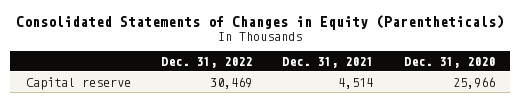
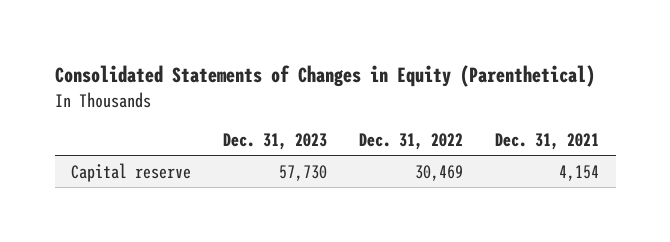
[16,14,505,30] Consolidated Statements of Changes in Equity (Parentheticals) -> [54,65,595,88] Consolidated Statements of Changes in Equity (Parenthetical)
[403,56,495,68] Dec. 31, 2020 -> none
none -> [222,133,327,151] Dec. 31, 2023
[338,77,374,89] 4,514 -> [559,164,600,181] 4,154

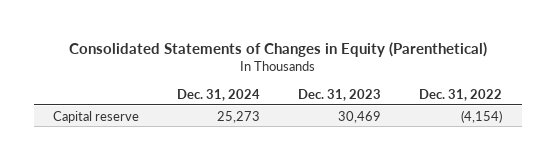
[495,133,600,151] Dec. 31, 2021 -> none
none -> [176,89,260,102] Dec. 31, 2024
[278,164,327,181] 57,730 -> [338,110,382,123] 30,469
[415,164,464,181] 30,469 -> [461,109,503,123] (4,154)

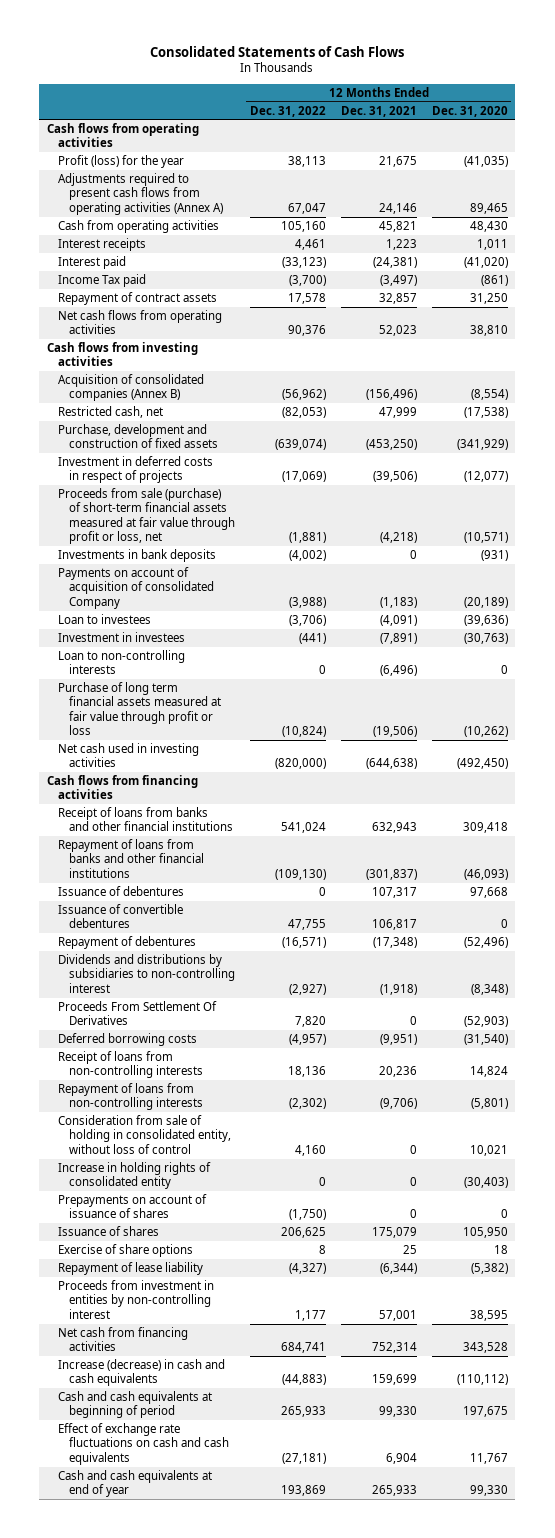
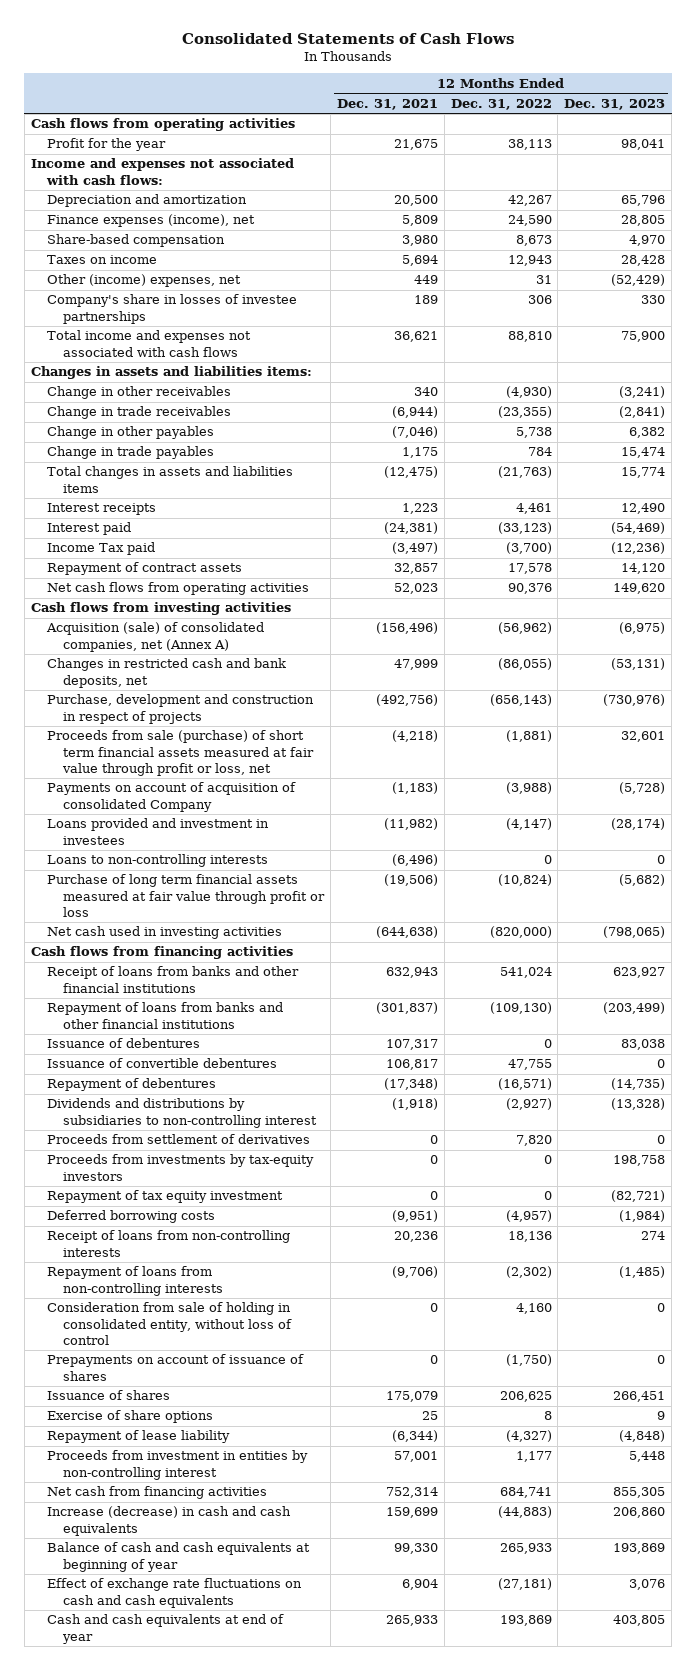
[431,105,508,117] Dec. 31, 2020 -> none
none -> [564,98,666,110] Dec. 31, 2023
[57,172,223,215] Adjustments required to present cash flows from operating activities (Annex A) -> none
[57,219,219,233] Cash from operating activities -> none
[57,154,184,168] Profit (loss) for the year -> [46,138,166,152] Profit for the year
none -> [30,158,294,185] Income and expenses not associated with cash flows:
none -> [46,194,247,208] Depreciation and amortization
none -> [46,214,255,228] Finance expenses (income), net
none -> [46,234,225,248] Share-based compensation
none -> [46,255,157,265] Taxes on income
none -> [46,274,241,288] Other (income) expenses, net
none -> [46,294,297,324] Company's share in losses of investee partnerships
none -> [46,330,251,357] Total income and expenses not associated with cash flows
none -> [30,366,312,380] Changes in assets and liabilities items:
none -> [46,386,231,400] Change in other receivables
none -> [46,406,231,420] Change in trade receivables
none -> [46,426,214,440] Change in other payables
none -> [46,446,214,460] Change in trade payables
none -> [46,466,293,493] Total changes in assets and liabilities items
[57,455,213,484] Investment in deferred costs in respect of projects -> none
[57,548,216,562] Investments in bank deposits -> none
[57,373,204,402] Acquisition of consolidated companies (Annex B) -> [45,622,264,652] Acquisition (sale) of consolidated companies, net (Annex A)
[57,405,163,418] Restricted cash, net -> [46,658,286,688] Changes in restricted cash and bank deposits, net
[281,406,326,418] (82,053) -> [497,658,552,671] (86,055)
[57,423,218,449] Purchase, development and construction of fixed assets -> [46,694,314,724] Purchase, development and construction in respect of projects
[274,439,326,451] (639,074) -> [489,694,552,707] (656,143)
[365,439,417,451] (453,250) -> [375,694,438,707] (492,756)
[57,487,235,545] Proceeds from sale (purchase) of short-term financial assets measured at fair value through profit or loss, net -> [46,730,315,776] Proceeds from sale (purchase) of short term financial assets measured at fair value through profit or loss, net
[57,631,185,642] Investment in investees -> none
[57,613,151,624] Loan to investees -> [46,818,269,845] Loans provided and investment in investees
[288,614,326,626] (3,706) -> [505,818,552,831] (4,147)
[379,614,417,626] (4,091) -> [383,818,438,831] (11,982)
[57,649,185,675] Loan to non-controlling interests -> [46,854,268,868] Loans to non-controlling interests
[57,1000,217,1026] Proceeds From Settlement Of Derivatives -> [46,1134,310,1145] Proceeds from settlement of derivatives
none -> [46,1154,314,1181] Proceeds from investments by tax-equity investors
none -> [46,1190,283,1204] Repayment of tax equity investment
[57,1161,211,1190] Increase in holding rights of consolidated entity -> none
[57,1390,212,1419] Cash and cash equivalents at beginning of period -> [46,1542,310,1572] Balance of cash and cash equivalents at beginning of year

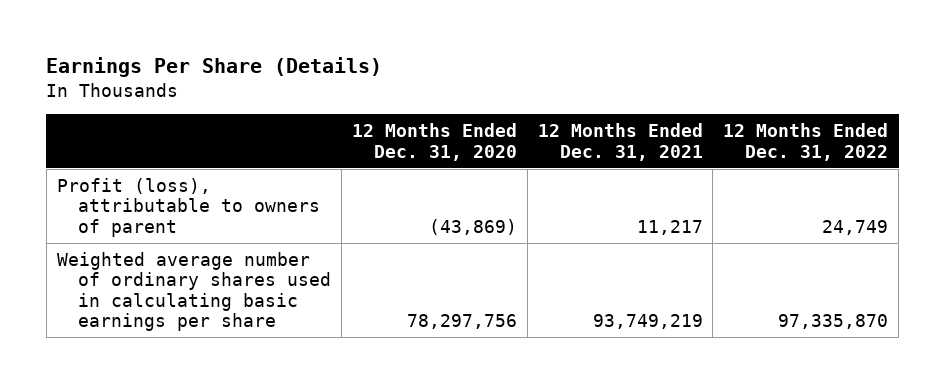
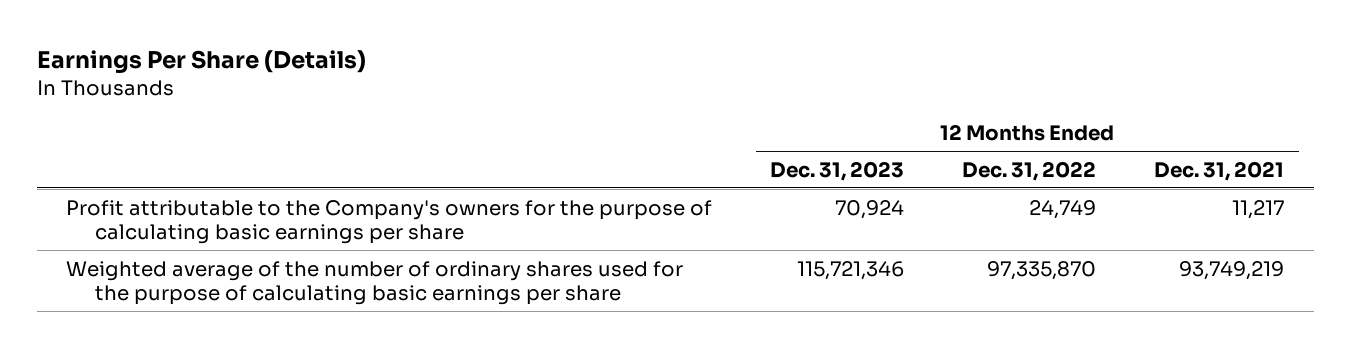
[352,123,518,161] 12 Months Ended Dec. 31, 2020 -> none
none -> [770,160,905,181] Dec. 31, 2023
[56,178,321,237] Profit (loss), attributable to owners of parent -> [66,199,713,244] Profit attributable to the Company's owners for the purpose of calculating basic earnings per share
[56,252,332,332] Weighted average number of ordinary shares used in calculating basic earnings per share -> [66,260,684,305] Weighted average of the number of ordinary shares used for the purpose of calculating basic earnings per share

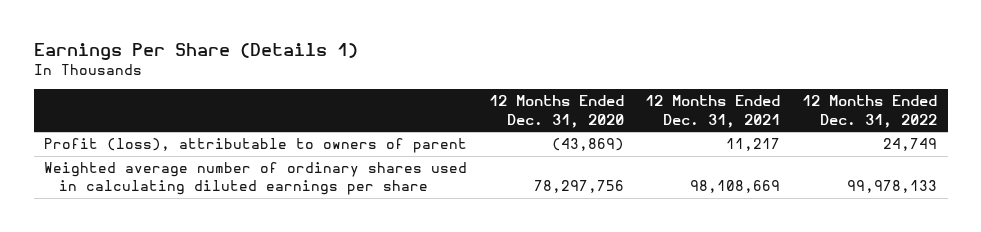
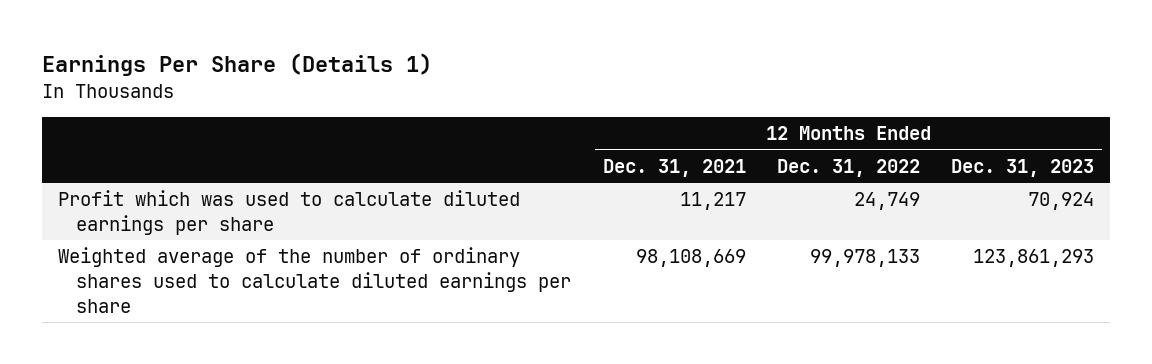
[488,95,624,128] 12 Months Ended Dec. 31, 2020 -> none
none -> [951,158,1095,177] Dec. 31, 2023
[44,138,468,154] Profit (loss), attributable to owners of parent -> [57,190,520,235] Profit which was used to calculate diluted earnings per share
[44,162,468,196] Weighted average number of ordinary shares used in calculating diluted earnings per share -> [57,247,572,313] Weighted average of the number of ordinary shares used to calculate diluted earnings per share

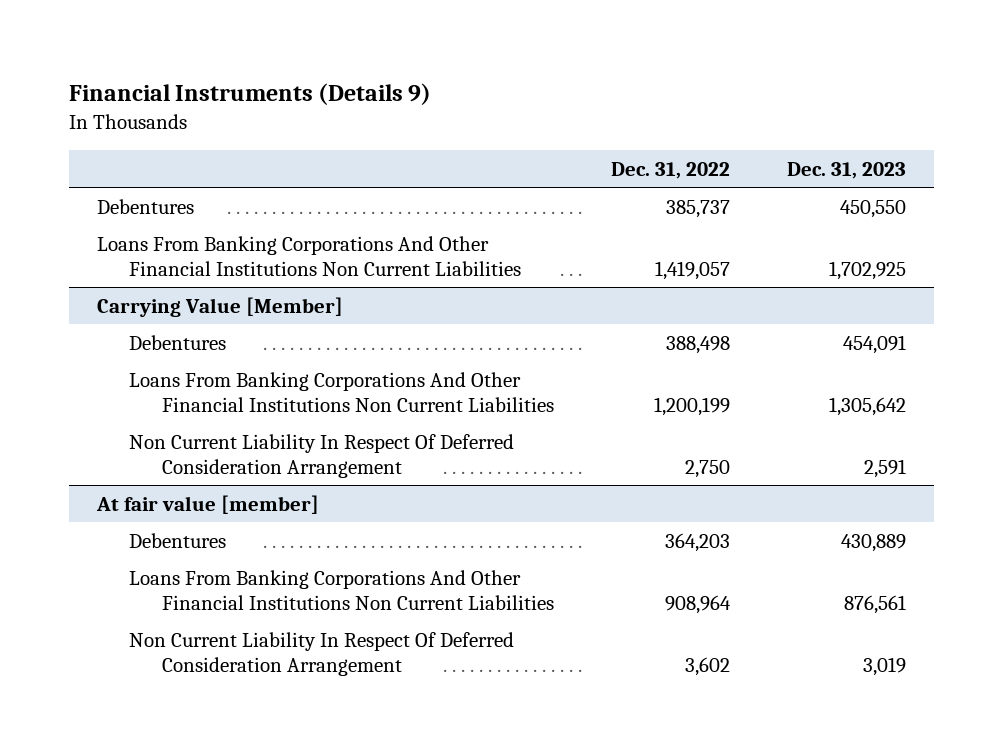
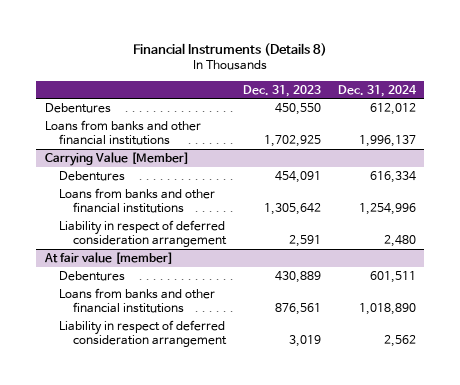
[68,83,431,106] Financial Instruments (Details 9) -> [133,42,328,56] Financial Instruments (Details 8)
[610,162,730,180] Dec. 31, 2022 -> none
none -> [337,84,417,97] Dec. 31, 2024
[96,235,522,276] Loans From Banking Corporations And Other Financial Institutions Non Current Liabilities -> [44,119,201,146] Loans from banks and other financial institutions
[129,371,555,412] Loans From Banking Corporations And Other Financial Institutions Non Current Liabilities -> [58,187,215,214] Loans from banks and other financial institutions
[129,433,515,478] Non Current Liability In Respect Of Deferred Consideration Arrangement -> [58,219,227,248] Liability in respect of deferred consideration arrangement
[129,569,555,610] Loans From Banking Corporations And Other Financial Institutions Non Current Liabilities -> [58,287,215,314] Loans from banks and other financial institutions
[129,631,515,676] Non Current Liability In Respect Of Deferred Consideration Arrangement -> [58,319,227,348] Liability in respect of deferred consideration arrangement

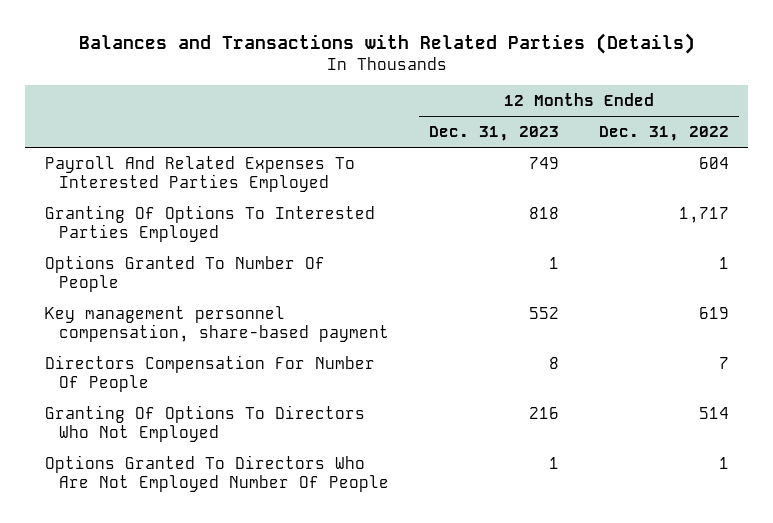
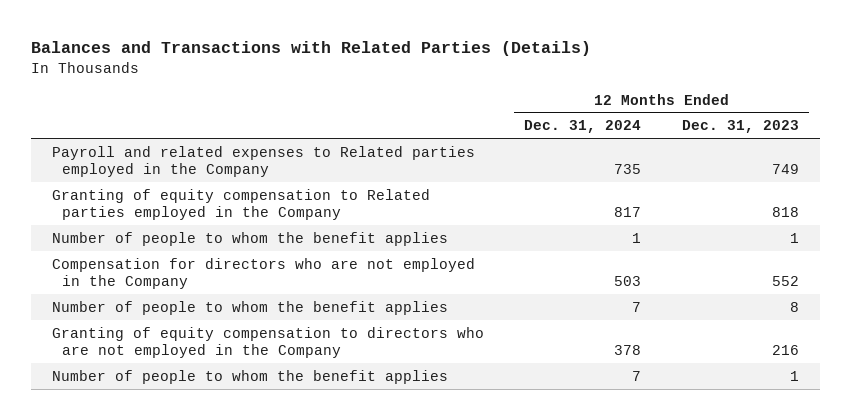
[598,126,729,142] Dec. 31, 2022 -> none
none -> [524,120,642,134] Dec. 31, 2024
[44,155,355,192] Payroll And Related Expenses To Interested Parties Employed -> [51,145,475,177] Payroll and related expenses to Related parties employed in the Company
[44,204,375,242] Granting Of Options To Interested Parties Employed -> [51,188,430,220] Granting of equity compensation to Related parties employed in the Company
[44,254,325,292] Options Granted To Number Of People -> [51,231,448,246] Number of people to whom the benefit applies
[44,305,390,342] Key management personnel compensation, share-based payment -> [51,257,475,289] Compensation for directors who are not employed in the Company
[44,354,375,392] Directors Compensation For Number Of People -> [51,300,448,315] Number of people to whom the benefit applies
[44,404,365,442] Granting Of Options To Directors Who Not Employed -> [51,326,484,358] Granting of equity compensation to directors who are not employed in the Company
[44,454,390,492] Options Granted To Directors Who Are Not Employed Number Of People -> [51,369,448,384] Number of people to whom the benefit applies

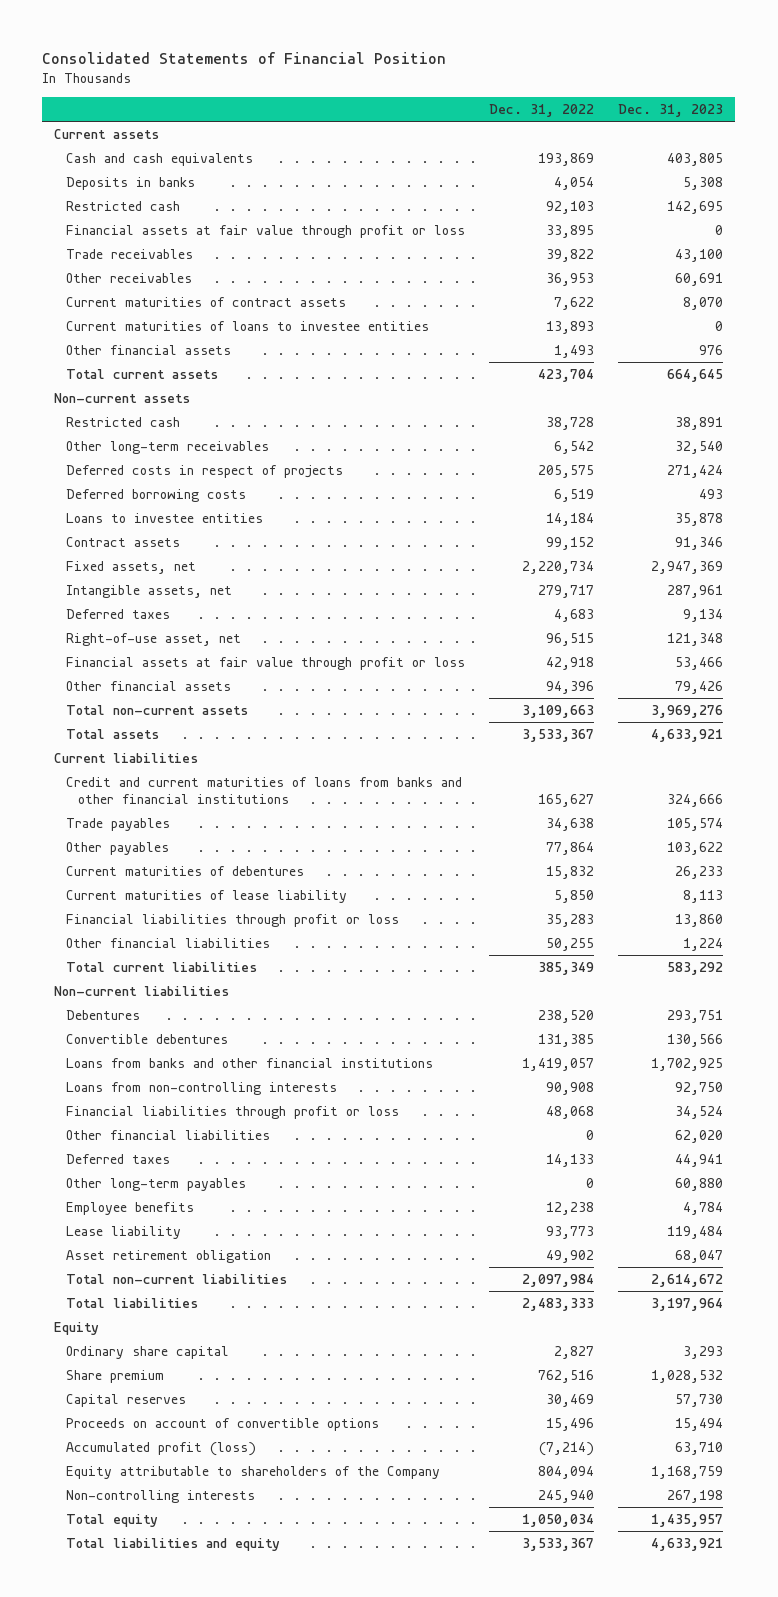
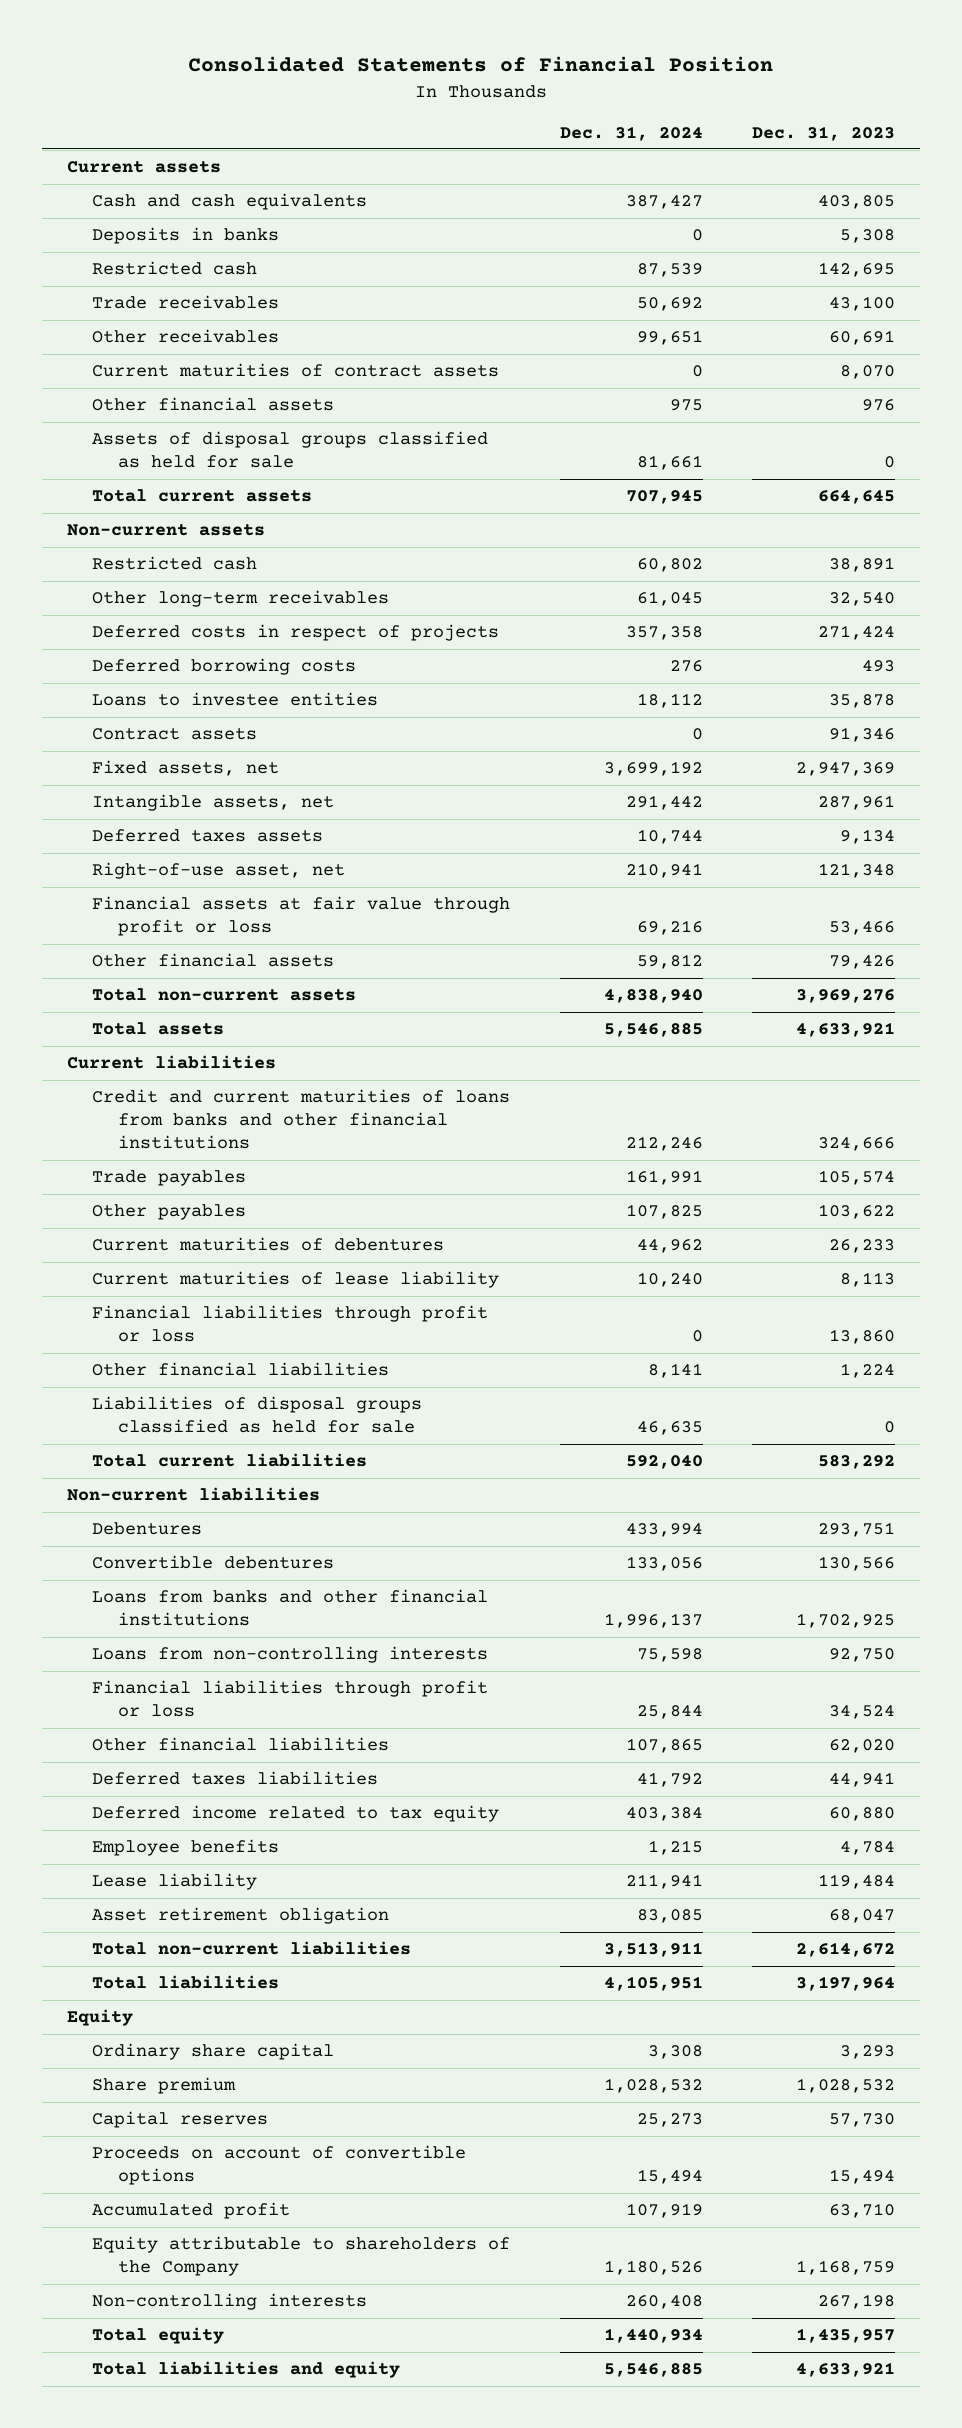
[489,103,595,117] Dec. 31, 2022 -> none
none -> [559,125,703,141] Dec. 31, 2024
[66,225,466,239] Financial assets at fair value through profit or loss -> none
[66,321,430,332] Current maturities of loans to investee entities -> none
none -> [92,431,489,469] Assets of disposal groups classified as held for sale
[66,609,171,620] Deferred taxes -> [92,829,324,843] Deferred taxes assets
none -> [92,1396,423,1434] Liabilities of disposal groups classified as held for sale
[66,1154,171,1165] Deferred taxes -> [92,1771,379,1786] Deferred taxes liabilities
[66,1178,247,1192] Other long-term payables -> [92,1805,500,1823] Deferred income related to tax equity
[66,1442,257,1457] Accumulated profit (loss) -> [92,2202,291,2220] Accumulated profit

